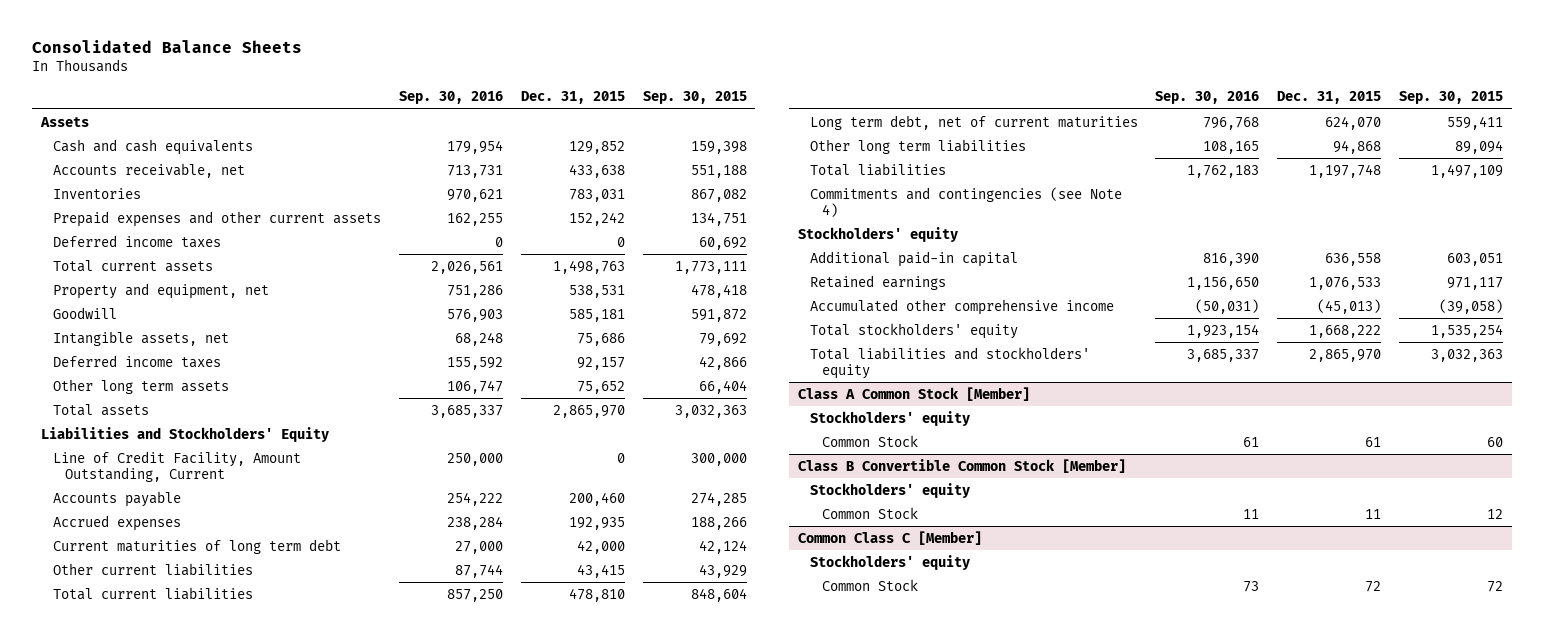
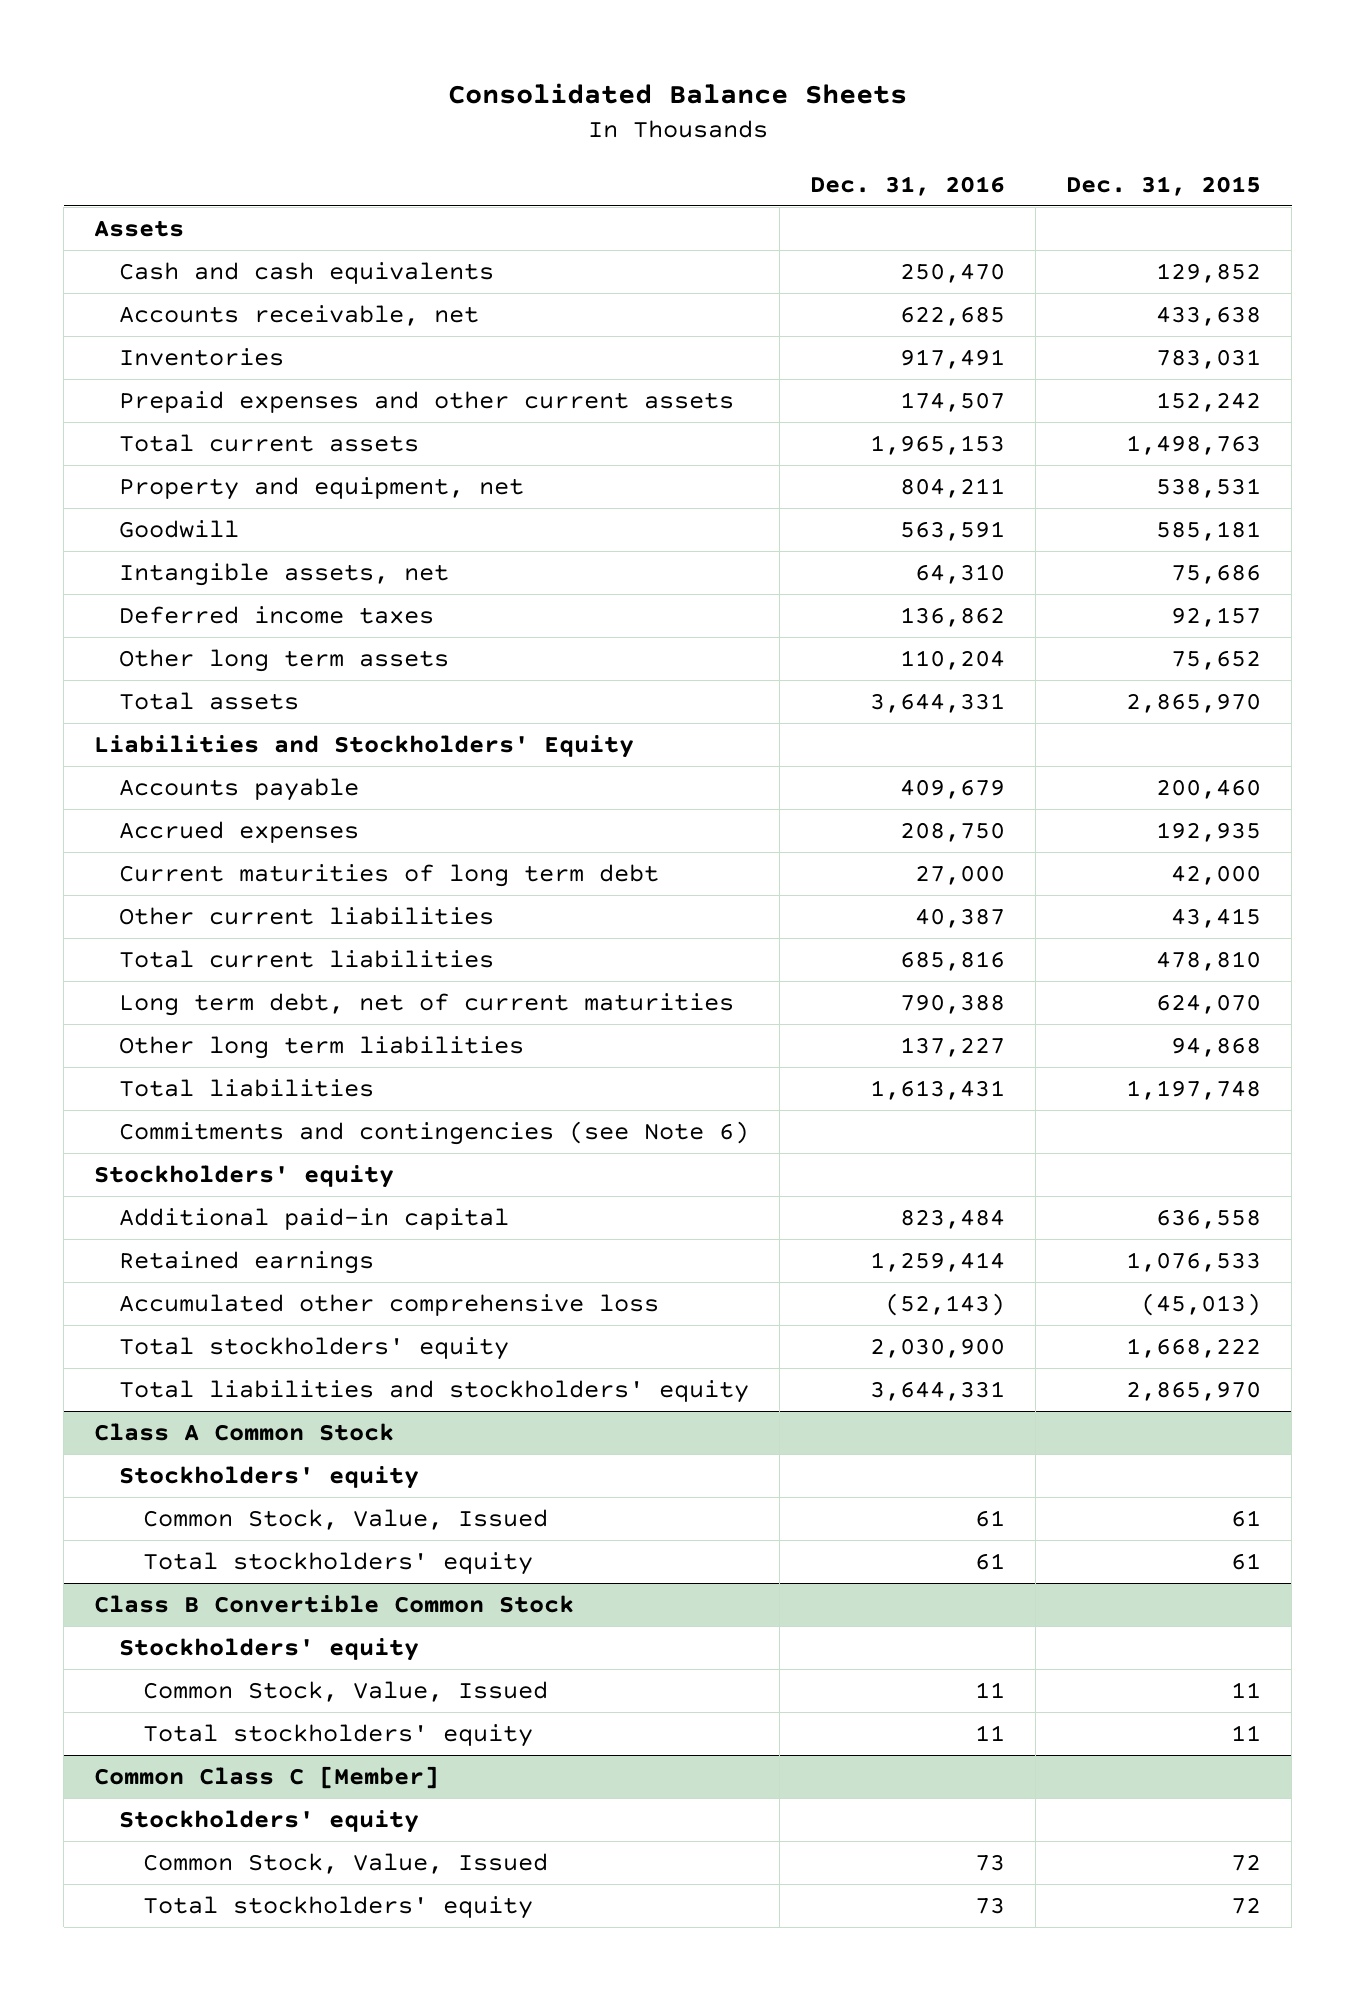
[399,91,504,105] Sep. 30, 2016 -> none
[642,91,747,105] Sep. 30, 2015 -> none
none -> [810,175,1006,196] Dec. 31, 2016
[53,234,222,248] Deferred income taxes -> none
[53,450,302,482] Line of Credit Facility, Amount Outstanding, Current -> none
[809,186,1122,217] Commitments and contingencies (see Note 4) -> [118,1120,749,1145] Commitments and contingencies (see Note 6)
[809,298,1114,315] Accumulated other comprehensive income -> [118,1293,659,1316] Accumulated other comprehensive loss
[797,386,1030,401] Class A Common Stock [Member] -> [94,1422,395,1441] Class A Common Stock
[821,434,918,447] Common Stock -> [143,1508,549,1530] Common Stock, Value, Issued
none -> [143,1551,534,1575] Total stockholders' equity
[797,458,1126,473] Class B Convertible Common Stock [Member] -> [94,1594,575,1613] Class B Convertible Common Stock
[821,506,918,519] Common Stock -> [143,1680,549,1702] Common Stock, Value, Issued
none -> [143,1723,534,1747] Total stockholders' equity
[821,578,918,591] Common Stock -> [143,1852,549,1874] Common Stock, Value, Issued
none -> [143,1895,534,1919] Total stockholders' equity

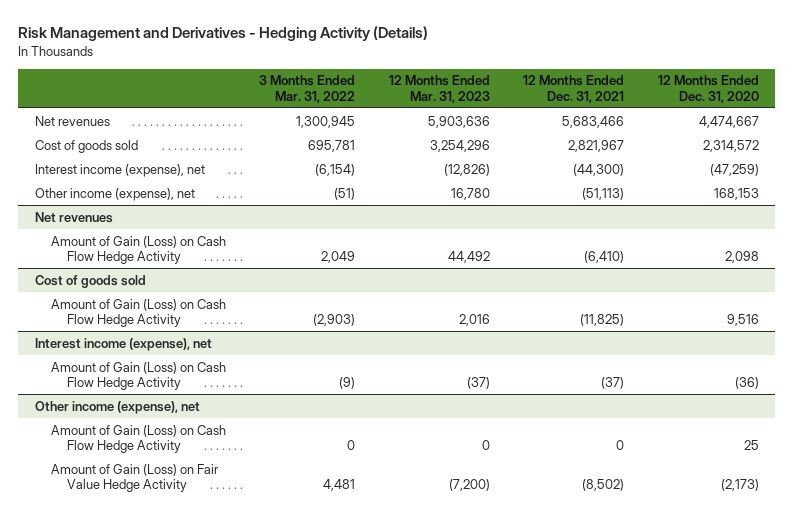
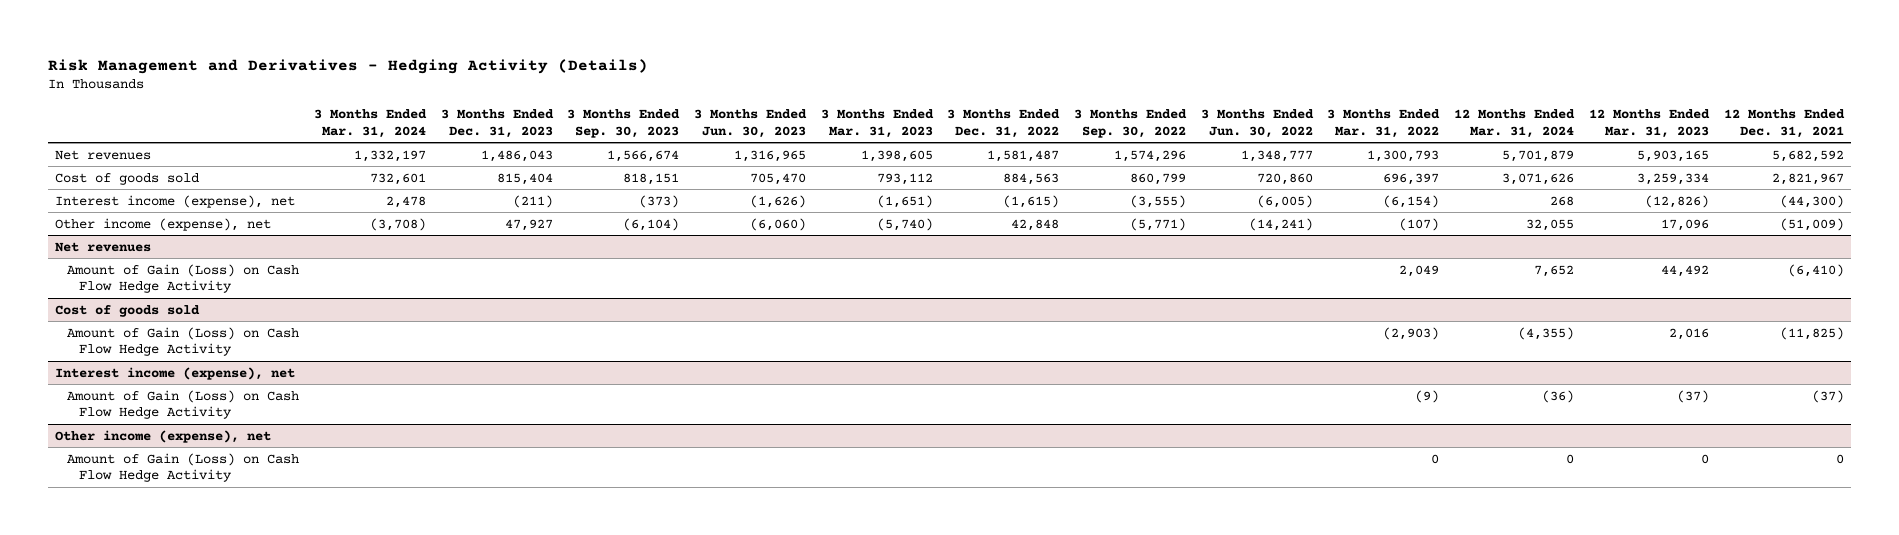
[657,75,759,103] 12 Months Ended Dec. 31, 2020 -> none
none -> [313,109,427,138] 3 Months Ended Mar. 31, 2024
none -> [440,109,554,138] 3 Months Ended Dec. 31, 2023
none -> [567,109,681,138] 3 Months Ended Sep. 30, 2023
none -> [693,109,807,138] 3 Months Ended Jun. 30, 2023
none -> [820,109,934,138] 3 Months Ended Mar. 31, 2023
none -> [947,109,1061,138] 3 Months Ended Dec. 31, 2022
none -> [1074,109,1188,138] 3 Months Ended Sep. 30, 2022
none -> [1200,109,1314,138] 3 Months Ended Jun. 30, 2022
none -> [1454,109,1576,138] 12 Months Ended Mar. 31, 2024
[296,115,356,128] 1,300,945 -> [1367,149,1440,162] 1,300,793
[427,115,490,128] 5,903,636 -> [1636,149,1709,162] 5,903,165
[562,115,625,128] 5,683,466 -> [1771,149,1844,162] 5,682,592
[308,139,356,152] 695,781 -> [1383,172,1440,185] 696,397
[429,139,490,152] 3,254,296 -> [1636,172,1709,185] 3,259,334
[334,187,356,200] (51) -> [1399,217,1440,231] (107)
[450,187,490,200] 16,780 -> [1660,218,1709,231] 17,096
[582,187,625,200] (51,113) -> [1779,217,1844,231] (51,009)
[50,463,218,493] Amount of Gain (Loss) on Fair Value Hedge Activity -> none

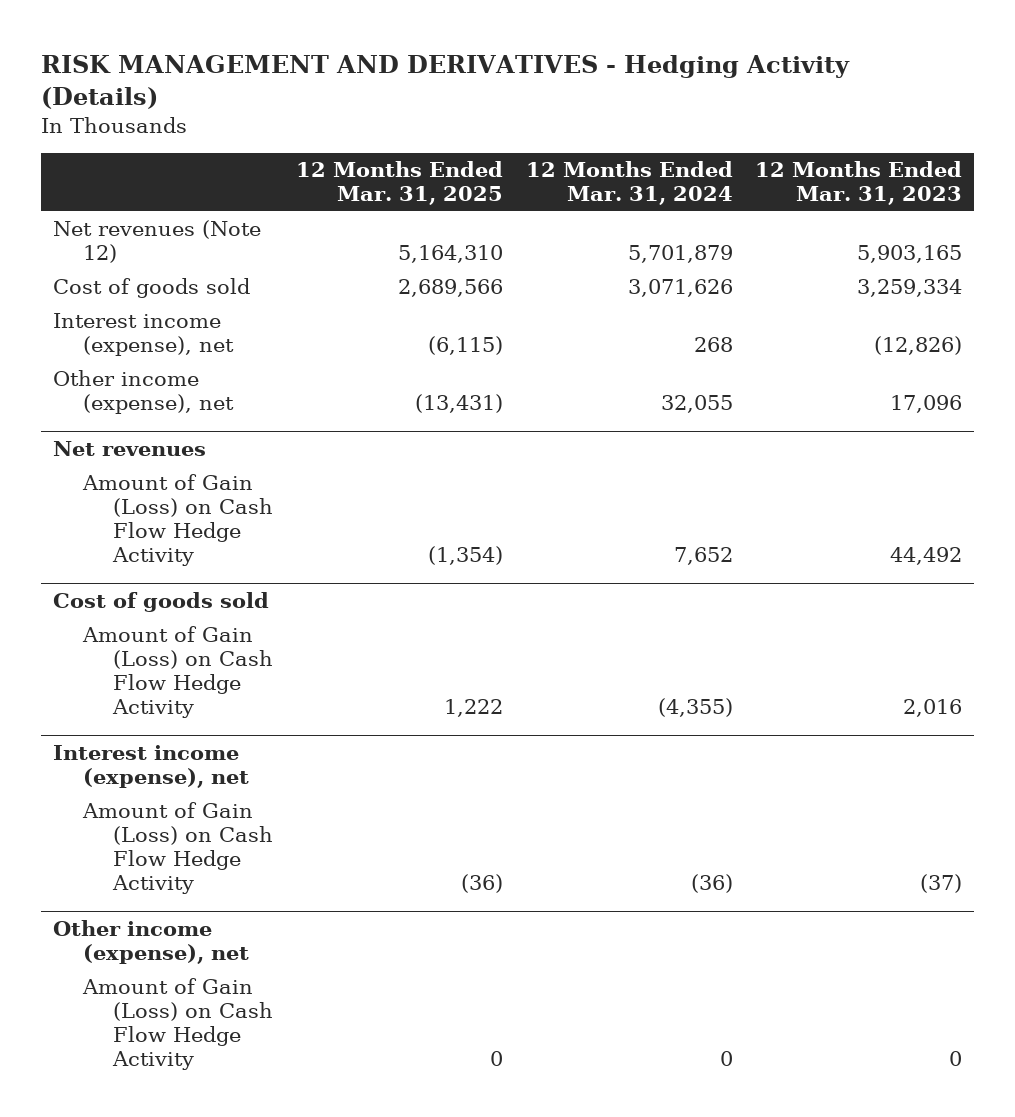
[47,58,648,74] Risk Management and Derivatives - Hedging Activity (Details) -> [41,55,851,109] RISK MANAGEMENT AND DERIVATIVES - Hedging Activity (Details)
[313,109,427,138] 3 Months Ended Mar. 31, 2024 -> none
[440,109,554,138] 3 Months Ended Dec. 31, 2023 -> none
[567,109,681,138] 3 Months Ended Sep. 30, 2023 -> none
[693,109,807,138] 3 Months Ended Jun. 30, 2023 -> none
[820,109,934,138] 3 Months Ended Mar. 31, 2023 -> none
[947,109,1061,138] 3 Months Ended Dec. 31, 2022 -> none
[1074,109,1188,138] 3 Months Ended Sep. 30, 2022 -> none
[1200,109,1314,138] 3 Months Ended Jun. 30, 2022 -> none
[1327,109,1441,138] 3 Months Ended Mar. 31, 2022 -> none
[1723,109,1845,138] 12 Months Ended Dec. 31, 2021 -> none
none -> [295,161,503,206] 12 Months Ended Mar. 31, 2025
[55,149,152,160] Net revenues -> [52,220,261,264] Net revenues (Note 12)

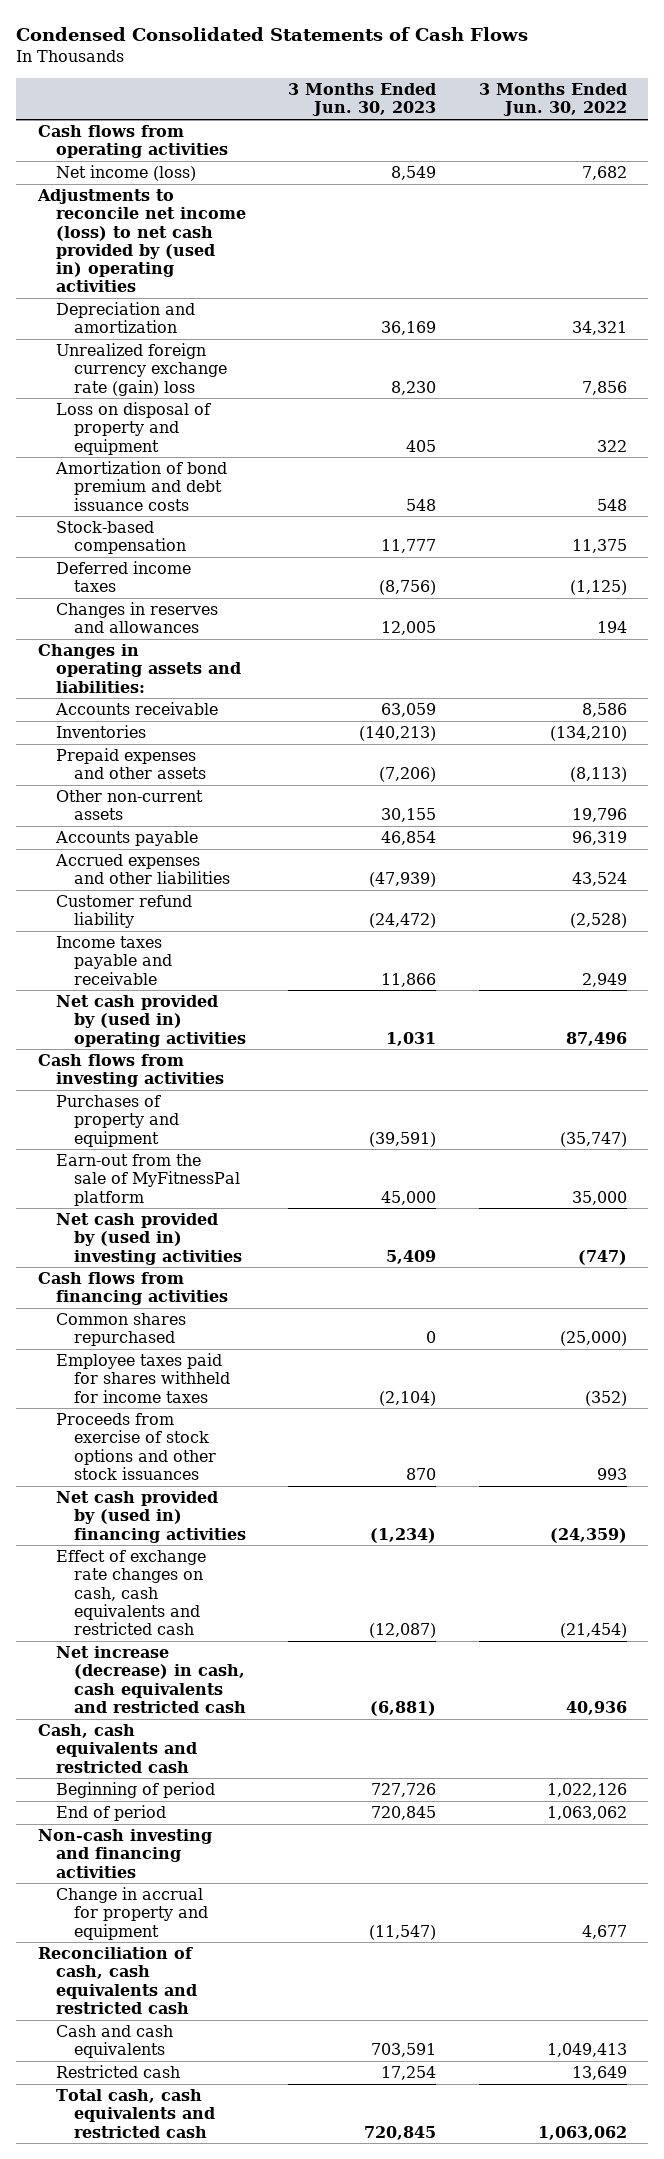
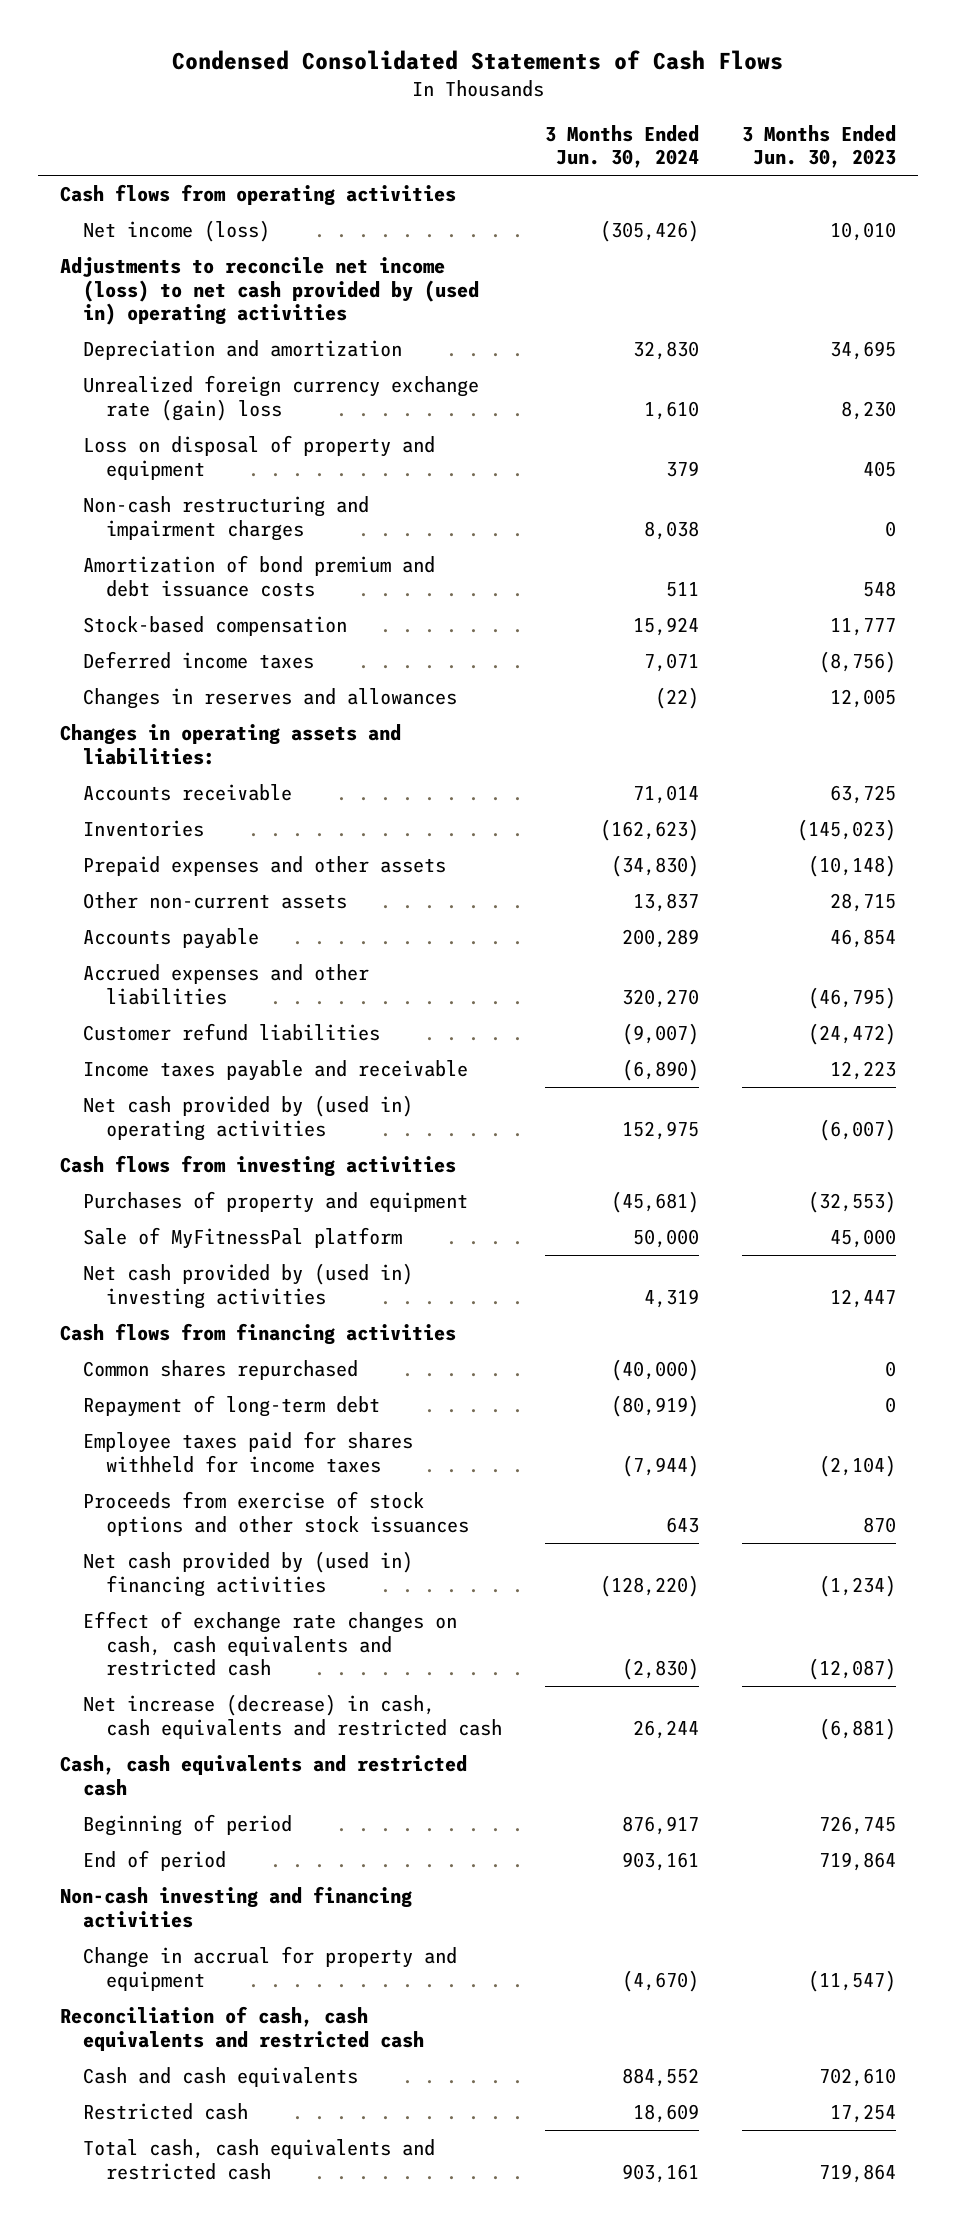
[478,83,627,117] 3 Months Ended Jun. 30, 2022 -> none
none -> [545,124,700,169] 3 Months Ended Jun. 30, 2024
[391,166,437,181] 8,549 -> [830,222,897,242] 10,010
[381,321,437,336] 36,169 -> [830,341,897,361] 34,695
none -> [82,496,369,541] Non-cash restructuring and impairment charges
[381,703,437,718] 63,059 -> [830,785,897,805] 63,725
[359,726,437,742] (140,213) -> [797,819,897,842] (145,023)
[379,767,437,783] (7,206) -> [808,855,897,878] (10,148)
[381,808,437,823] 30,155 -> [830,893,897,913] 28,715
[369,872,437,888] (47,939) -> [808,986,897,1009] (46,795)
[55,895,192,929] Customer refund liability -> [82,1023,380,1042] Customer refund liabilities
[381,972,437,987] 11,866 -> [830,1061,897,1081] 12,223
[386,1031,437,1046] 1,031 -> [819,1118,897,1141] (6,007)
[369,1131,437,1147] (39,591) -> [808,1191,897,1214] (32,553)
[55,1154,241,1206] Earn-out from the sale of MyFitnessPal platform -> [82,1227,402,1250] Sale of MyFitnessPal platform
[386,1249,437,1264] 5,409 -> [830,1288,897,1308] 12,447
none -> [82,1395,380,1418] Repayment of long-term debt
[371,1783,437,1798] 727,726 -> [819,1816,897,1836] 726,745
[371,1806,437,1821] 720,845 -> [819,1852,897,1872] 719,864
[371,2043,437,2058] 703,591 -> [819,2068,897,2088] 702,610
[364,2125,437,2140] 720,845 -> [819,2163,897,2183] 719,864

